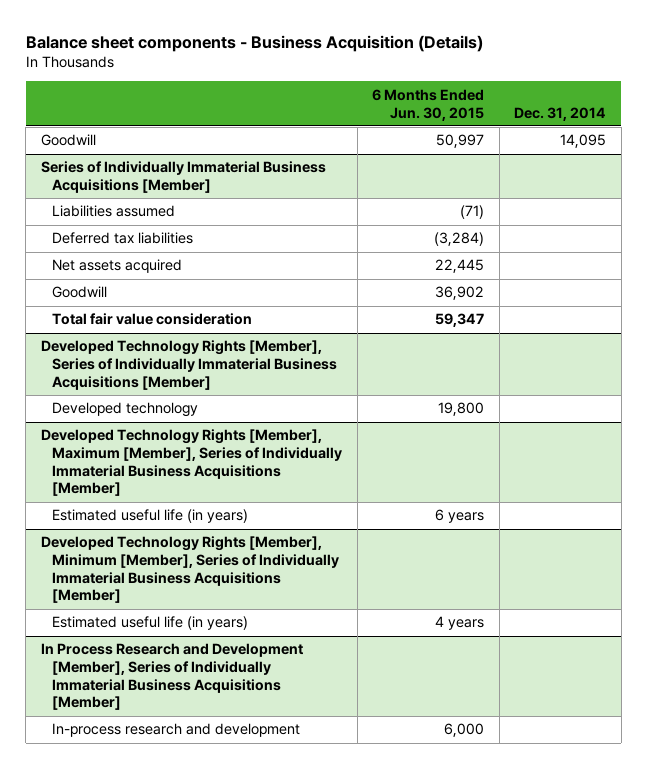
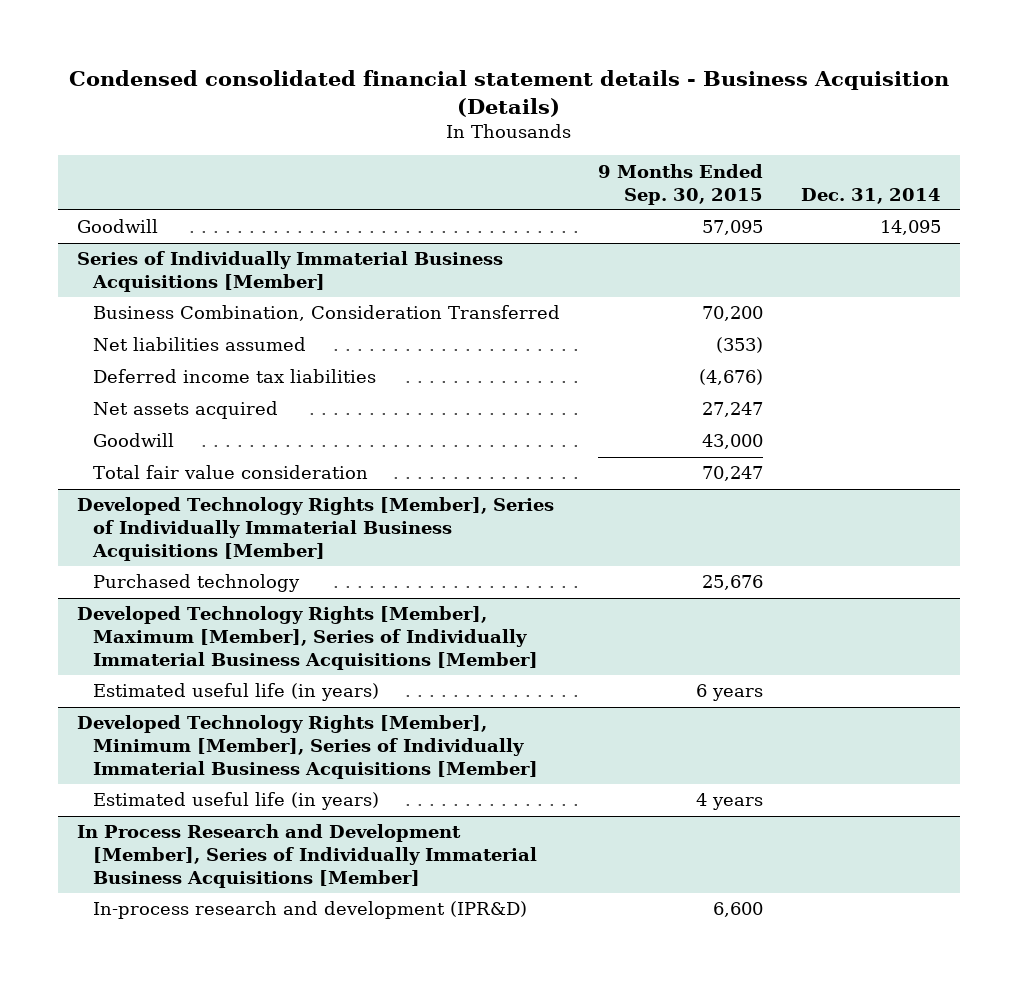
[25,34,483,52] Balance sheet components - Business Acquisition (Details) -> [68,69,949,117] Condensed consolidated financial statement details - Business Acquisition (Details)
[372,88,485,121] 6 Months Ended Jun. 30, 2015 -> none
none -> [597,163,763,205] 9 Months Ended Sep. 30, 2015
none -> [92,305,560,322] Business Combination, Consideration Transferred
[52,205,176,218] Liabilities assumed -> [92,337,306,352] Net liabilities assumed
[52,232,194,245] Deferred tax liabilities -> [92,369,376,384] Deferred income tax liabilities
[52,402,199,418] Developed technology -> [92,574,300,593] Purchased technology
[52,723,301,738] In-process research and development -> [92,901,527,920] In-process research and development (IPR&D)

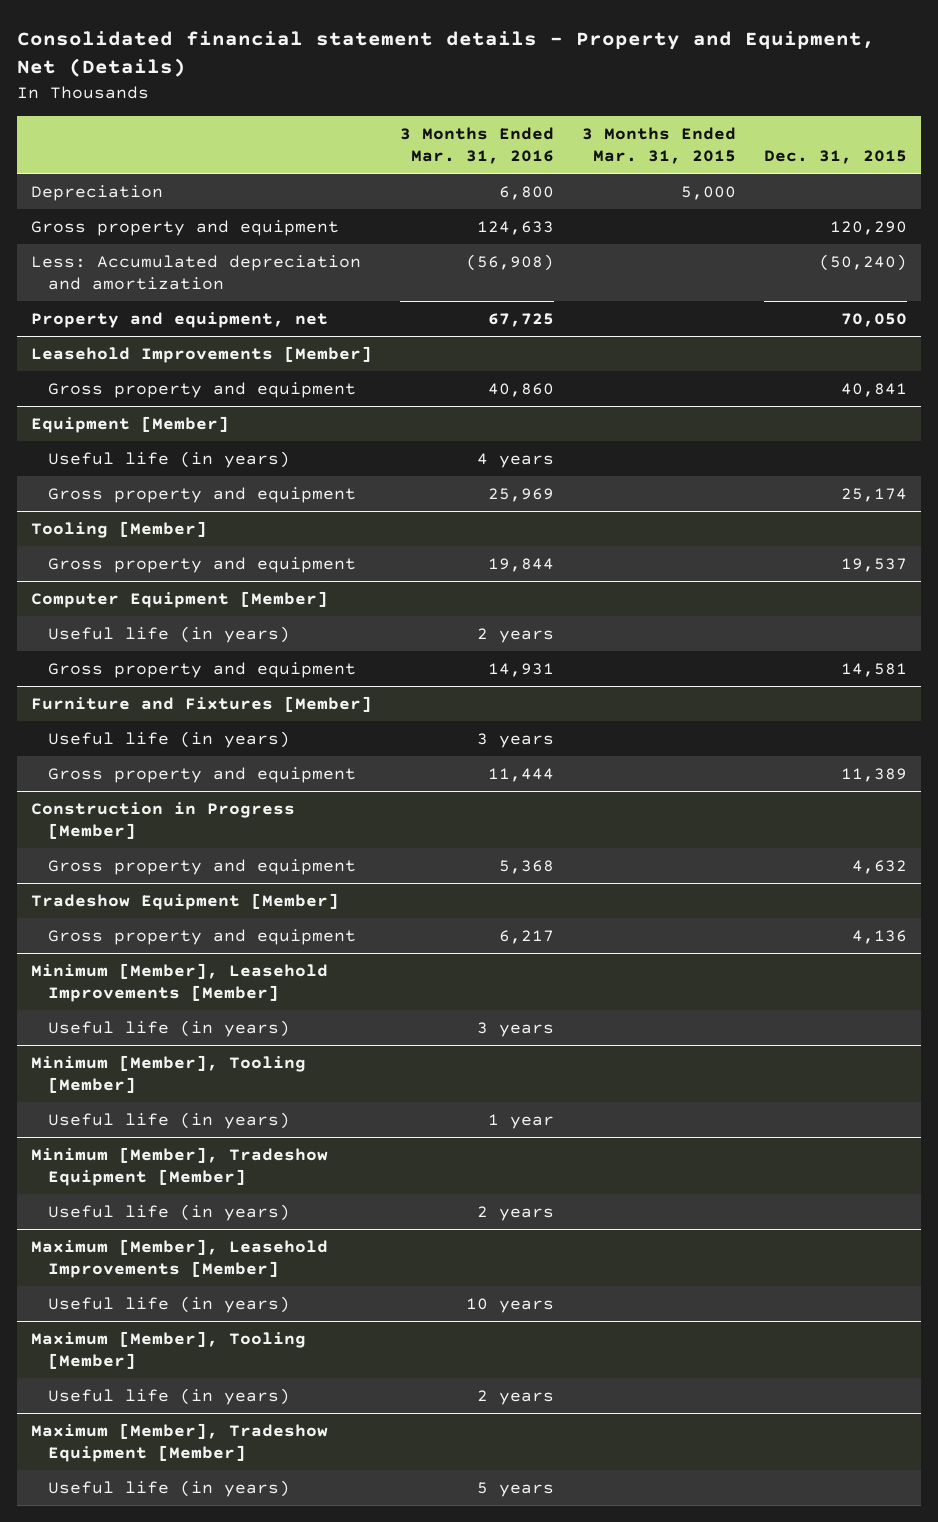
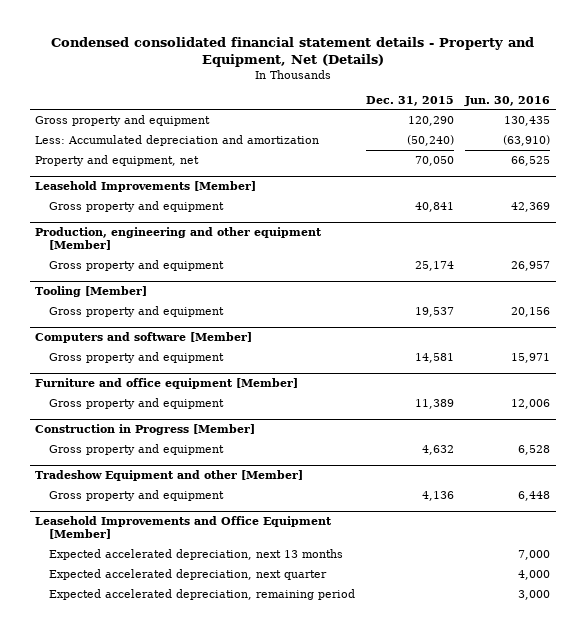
[17,31,876,78] Consolidated financial statement details - Property and Equipment, Net (Details) -> [50,36,534,67] Condensed consolidated financial statement details - Property and Equipment, Net (Details)
[400,126,555,164] 3 Months Ended Mar. 31, 2016 -> none
[581,126,736,164] 3 Months Ended Mar. 31, 2015 -> none
none -> [464,95,551,106] Jun. 30, 2016
[31,184,164,201] Depreciation -> none
[47,450,290,468] Useful life (in years) -> none
[31,415,230,433] Equipment [Member] -> [35,227,323,251] Production, engineering and other equipment [Member]
[47,625,290,643] Useful life (in years) -> none
[31,590,329,608] Computer Equipment [Member] -> [35,332,253,344] Computers and software [Member]
[47,730,290,748] Useful life (in years) -> none
[31,695,373,712] Furniture and Fixtures [Member] -> [35,378,299,390] Furniture and office equipment [Member]
[31,892,340,910] Tradeshow Equipment [Member] -> [35,470,304,482] Tradeshow Equipment and other [Member]
[31,962,329,1003] Minimum [Member], Leasehold Improvements [Member] -> none
[47,1019,290,1037] Useful life (in years) -> none
[31,1054,307,1094] Minimum [Member], Tooling [Member] -> none
[47,1111,290,1129] Useful life (in years) -> none
[31,1146,329,1187] Minimum [Member], Tradeshow Equipment [Member] -> none
[47,1203,290,1221] Useful life (in years) -> none
[31,1238,329,1279] Maximum [Member], Leasehold Improvements [Member] -> none
[47,1295,290,1313] Useful life (in years) -> none
[31,1330,307,1370] Maximum [Member], Tooling [Member] -> none
[47,1387,290,1405] Useful life (in years) -> none
[31,1422,329,1463] Maximum [Member], Tradeshow Equipment [Member] -> none
[47,1479,290,1497] Useful life (in years) -> none
none -> [35,516,333,540] Leasehold Improvements and Office Equipment [Member]
none -> [48,548,343,560] Expected accelerated depreciation, next 13 months
none -> [48,568,327,580] Expected accelerated depreciation, next quarter
none -> [48,588,355,600] Expected accelerated depreciation, remaining period

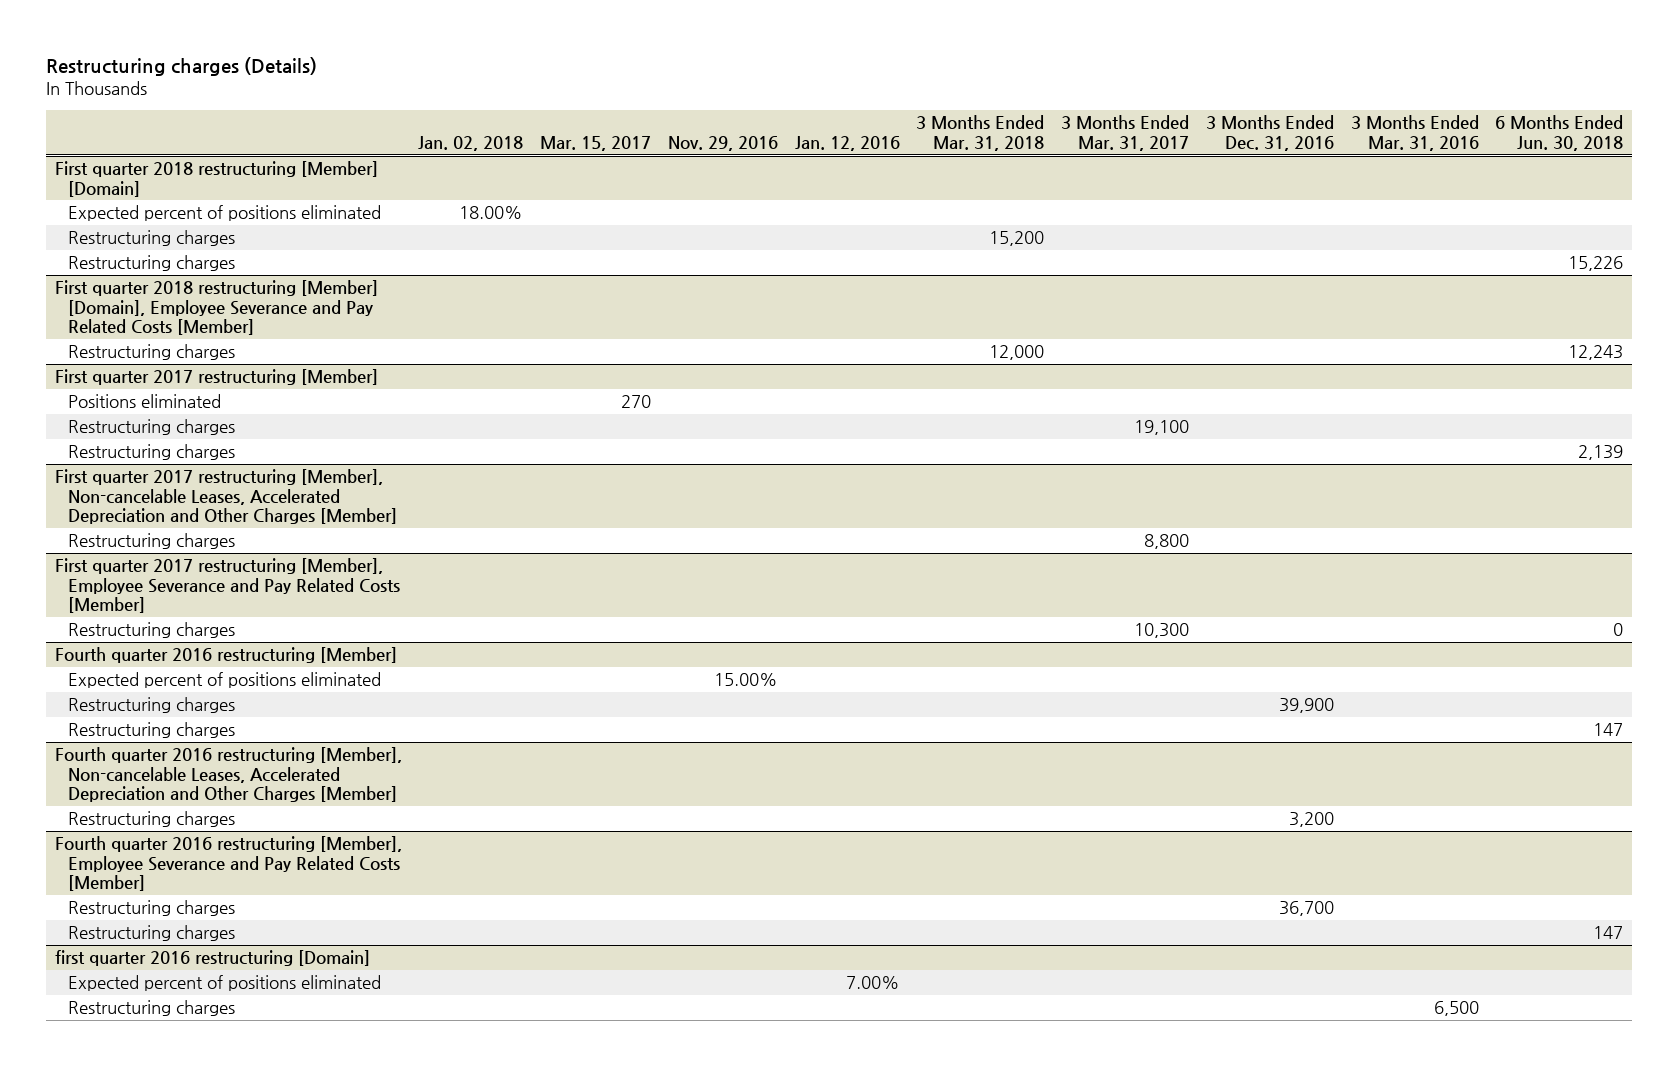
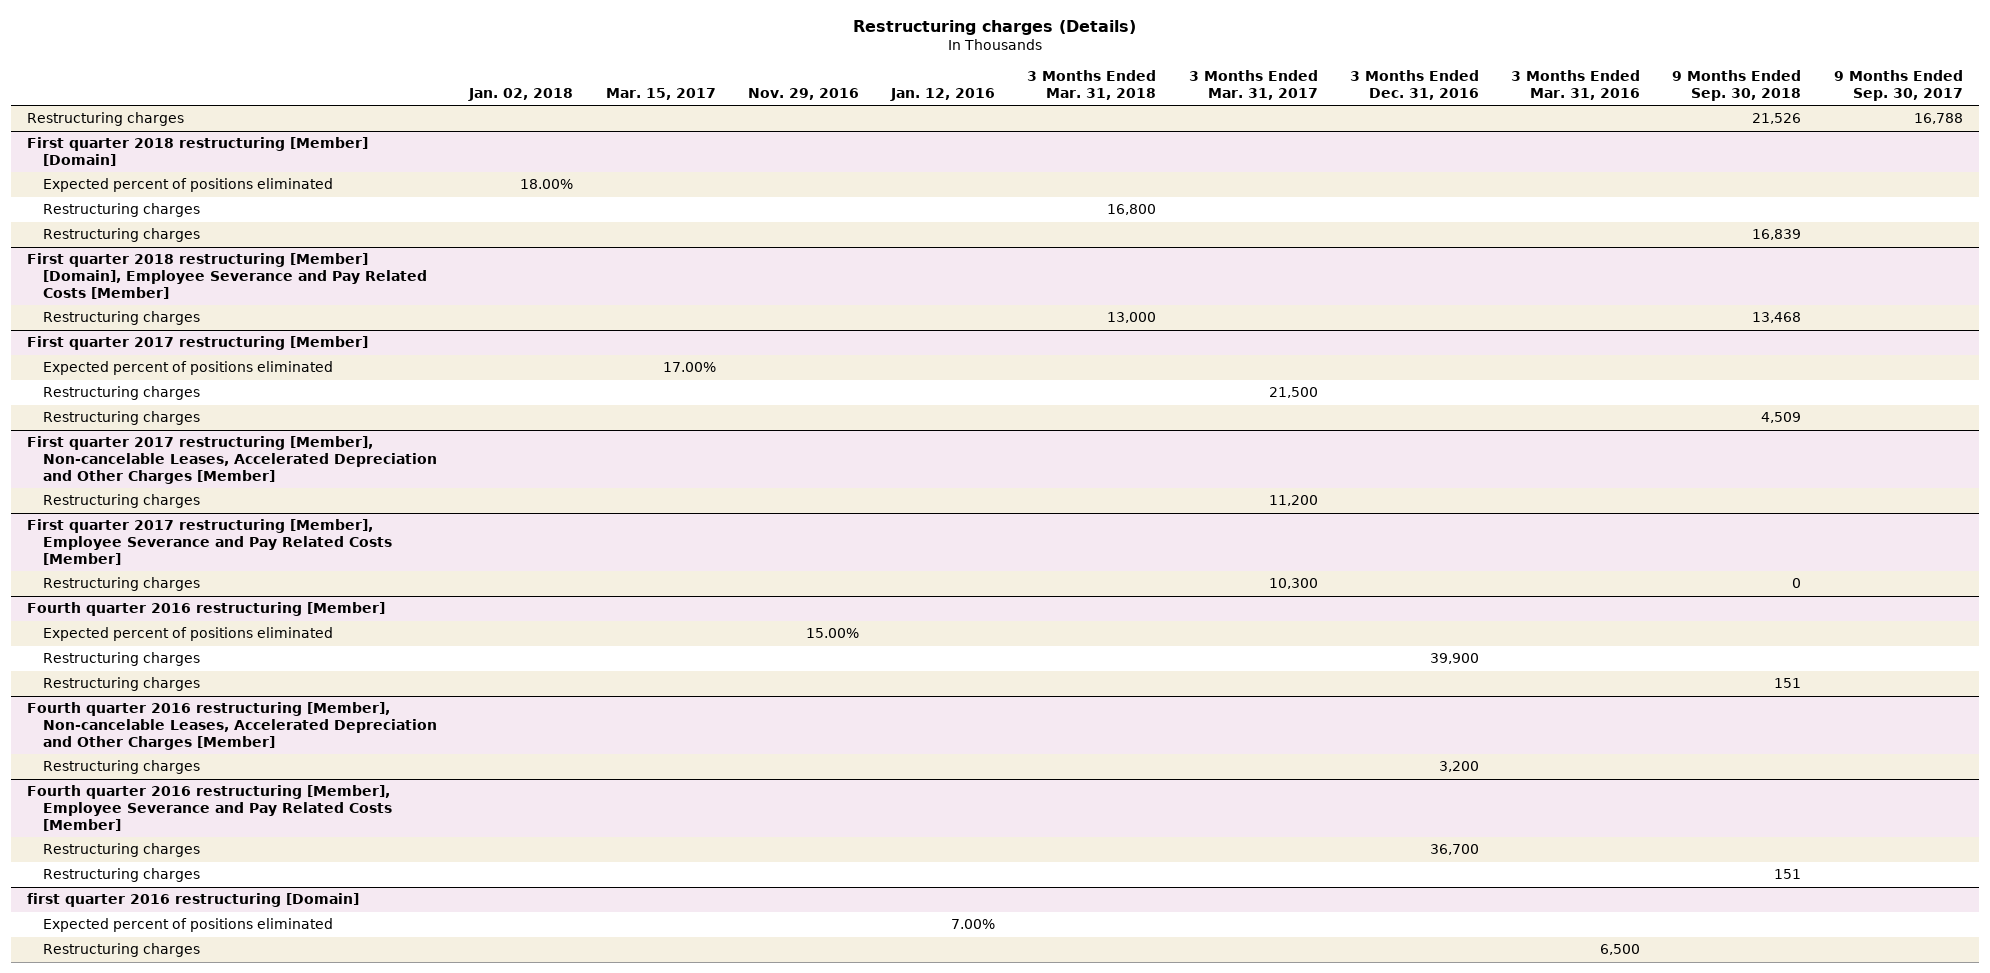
[1495,115,1624,152] 6 Months Ended Jun. 30, 2018 -> none
none -> [1672,69,1802,101] 9 Months Ended Sep. 30, 2018
none -> [1833,69,1963,101] 9 Months Ended Sep. 30, 2017
none -> [26,112,184,127] Restructuring charges
[989,231,1045,247] 15,200 -> [1107,204,1157,216] 16,800
[989,345,1045,361] 12,000 -> [1107,312,1157,324] 13,000
[67,394,221,409] Positions eliminated -> none
none -> [43,361,334,376] Expected percent of positions eliminated
[1134,420,1190,436] 19,100 -> [1268,387,1318,399] 21,500
[1144,534,1190,550] 8,800 -> [1268,495,1318,507] 11,200

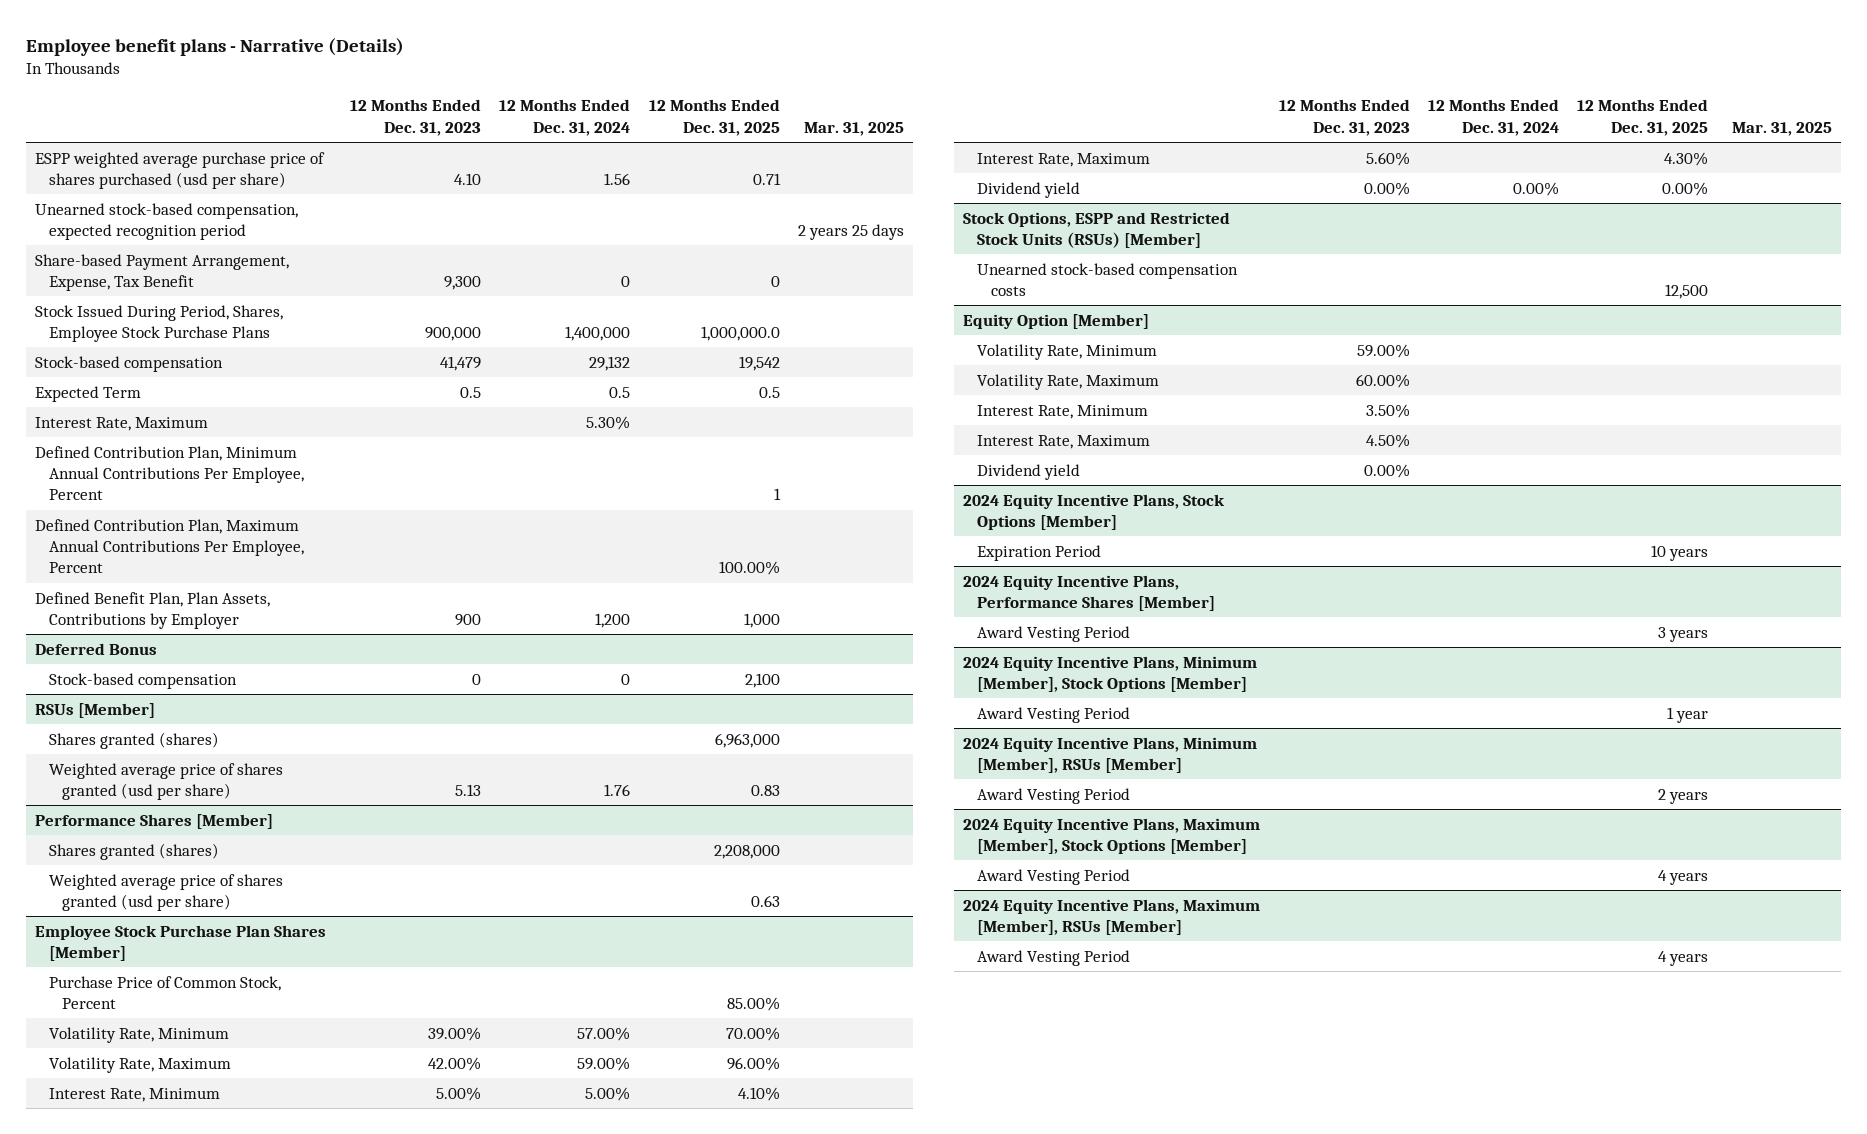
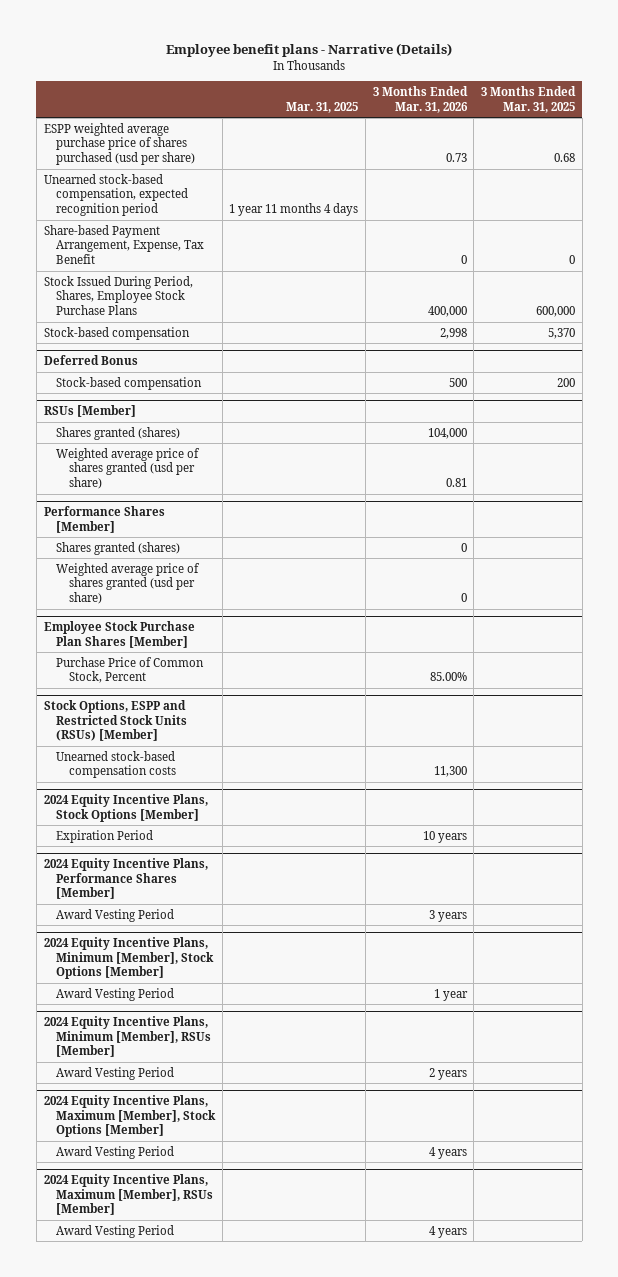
[350,99,482,136] 12 Months Ended Dec. 31, 2023 -> none
[499,99,631,136] 12 Months Ended Dec. 31, 2024 -> none
[648,99,780,136] 12 Months Ended Dec. 31, 2025 -> none
none -> [372,86,468,113] 3 Months Ended Mar. 31, 2026
none -> [480,86,576,113] 3 Months Ended Mar. 31, 2025
[797,223,904,240] 2 years 25 days -> [229,202,359,216] 1 year 11 months 4 days
[35,385,142,402] Expected Term -> none
[35,416,209,431] Interest Rate, Maximum -> none
[35,445,304,501] Defined Contribution Plan, Minimum Annual Contributions Per Employee, Percent -> none
[35,518,304,574] Defined Contribution Plan, Maximum Annual Contributions Per Employee, Percent -> none
[35,591,271,629] Defined Benefit Plan, Plan Assets, Contributions by Employer -> none
[48,1026,229,1043] Volatility Rate, Minimum -> none
[48,1056,231,1073] Volatility Rate, Maximum -> none
[48,1087,220,1102] Interest Rate, Minimum -> none
[977,152,1151,167] Interest Rate, Maximum -> none
[977,181,1081,198] Dividend yield -> none
[963,313,1150,329] Equity Option [Member] -> none
[977,343,1158,360] Volatility Rate, Minimum -> none
[977,373,1160,390] Volatility Rate, Maximum -> none
[977,404,1149,419] Interest Rate, Minimum -> none
[977,434,1151,449] Interest Rate, Maximum -> none
[977,463,1081,480] Dividend yield -> none

